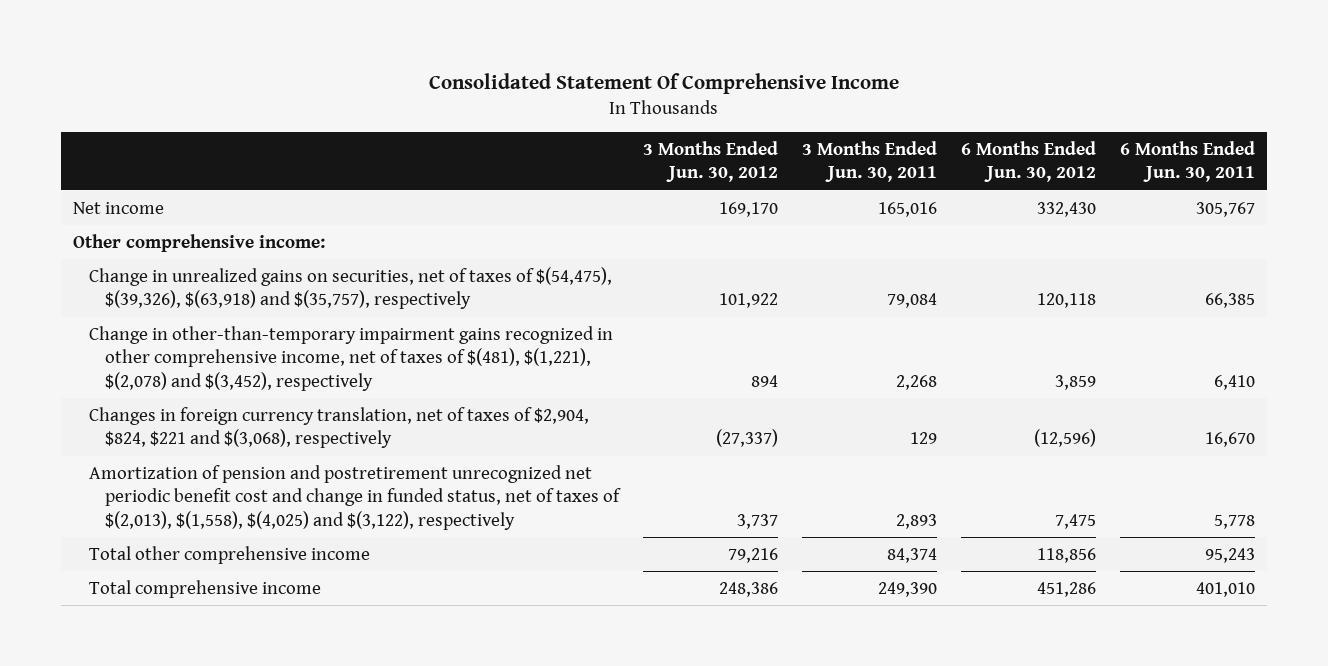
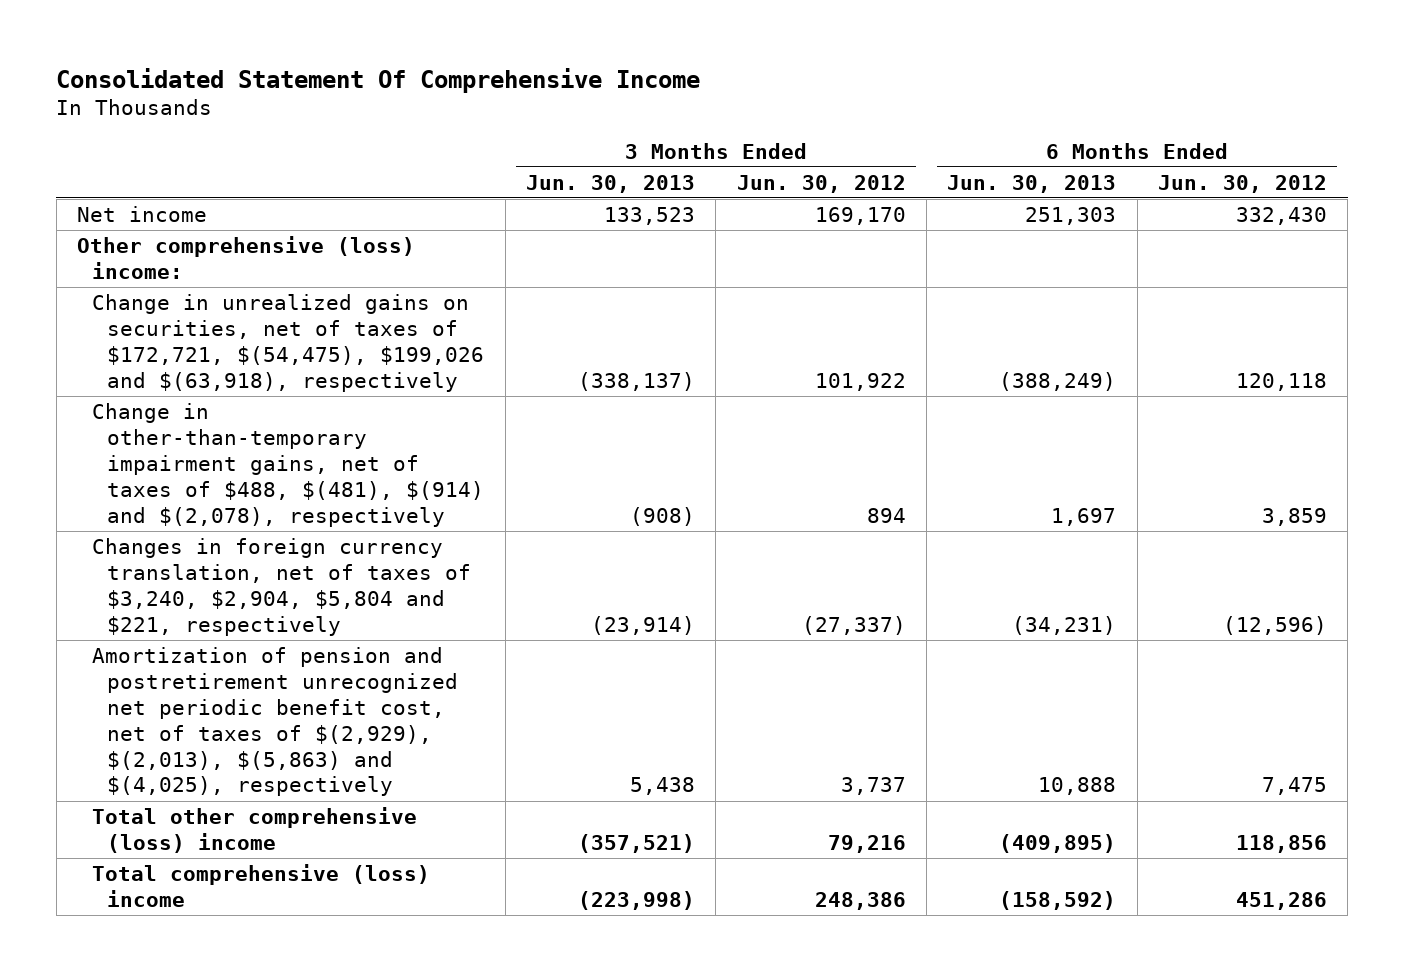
[801,141,937,183] 3 Months Ended Jun. 30, 2011 -> none
[1120,141,1256,183] 6 Months Ended Jun. 30, 2011 -> none
none -> [525,174,695,193] Jun. 30, 2013
none -> [947,174,1117,193] Jun. 30, 2013
[72,233,325,252] Other comprehensive income: -> [76,235,415,279] Other comprehensive (loss) income:
[88,266,612,310] Change in unrealized gains on securities, net of taxes of $(54,475), $(39,326), $(63,918) and $(35,757), respectively -> [92,293,485,392] Change in unrealized gains on securities, net of taxes of $172,721, $(54,475), $199,026 and $(63,918), respectively
[88,325,613,391] Change in other-than-temporary impairment gains recognized in other comprehensive income, net of taxes of $(481), $(1,221), $(2,078) and $(3,452), respectively -> [92,402,485,527] Change in other-than-temporary impairment gains, net of taxes of $488, $(481), $(914) and $(2,078), respectively
[88,406,589,449] Changes in foreign currency translation, net of taxes of $2,904, $824, $221 and $(3,068), respectively -> [92,537,472,636] Changes in foreign currency translation, net of taxes of $3,240, $2,904, $5,804 and $221, respectively
[88,464,621,530] Amortization of pension and postretirement unrecognized net periodic benefit cost and change in funded status, net of taxes of $(2,013), $(1,558), $(4,025) and $(3,122), respectively -> [92,646,459,797] Amortization of pension and postretirement unrecognized net periodic benefit cost, net of taxes of $(2,929), $(2,013), $(5,863) and $(4,025), respectively
[88,545,370,564] Total other comprehensive income -> [92,806,418,853] Total other comprehensive (loss) income
[88,579,321,598] Total comprehensive income -> [92,863,431,907] Total comprehensive (loss) income

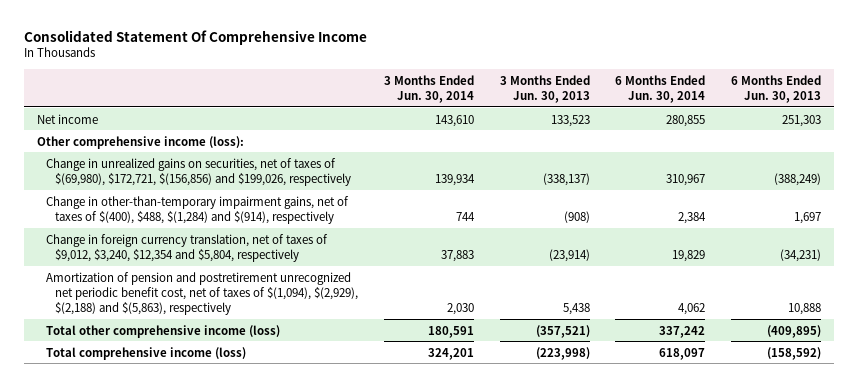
[736,174,906,193] Jun. 30, 2012 -> none
[1157,174,1327,193] Jun. 30, 2012 -> none
none -> [383,74,474,103] 3 Months Ended Jun. 30, 2014
none -> [615,74,706,103] 6 Months Ended Jun. 30, 2014
[76,235,415,279] Other comprehensive (loss) income: -> [36,135,244,149] Other comprehensive income (loss):
[92,293,485,392] Change in unrealized gains on securities, net of taxes of $172,721, $(54,475), $199,026 and $(63,918), respectively -> [45,157,351,186] Change in unrealized gains on securities, net of taxes of $(69,980), $172,721, $(156,856) and $199,026, respectively
[92,402,485,527] Change in other-than-temporary impairment gains, net of taxes of $488, $(481), $(914) and $(2,078), respectively -> [45,195,349,224] Change in other-than-temporary impairment gains, net of taxes of $(400), $488, $(1,284) and $(914), respectively
[92,537,472,636] Changes in foreign currency translation, net of taxes of $3,240, $2,904, $5,804 and $221, respectively -> [45,233,328,262] Change in foreign currency translation, net of taxes of $9,012, $3,240, $12,354 and $5,804, respectively
[92,646,459,797] Amortization of pension and postretirement unrecognized net periodic benefit cost, net of taxes of $(2,929), $(2,013), $(5,863) and $(4,025), respectively -> [45,271,358,315] Amortization of pension and postretirement unrecognized net periodic benefit cost, net of taxes of $(1,094), $(2,929), $(2,188) and $(5,863), respectively
[92,806,418,853] Total other comprehensive (loss) income -> [45,324,280,338] Total other comprehensive income (loss)
[92,863,431,907] Total comprehensive (loss) income -> [45,346,246,360] Total comprehensive income (loss)

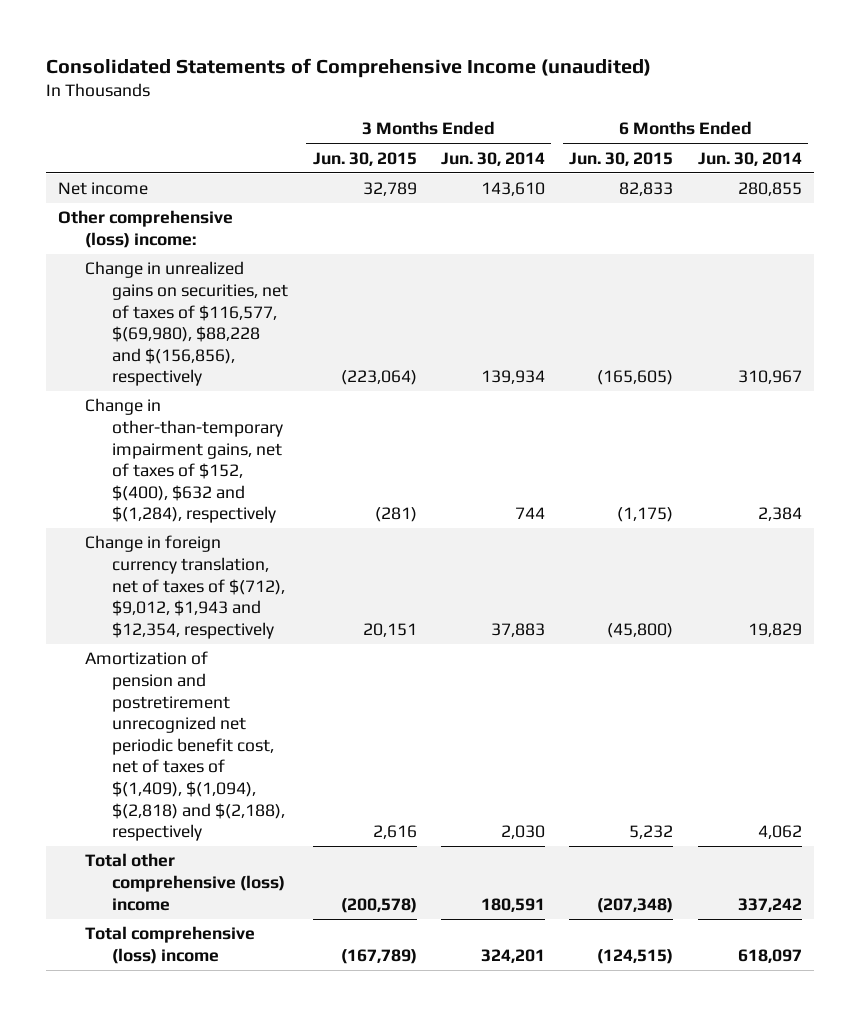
[23,29,367,45] Consolidated Statement Of Comprehensive Income -> [45,57,651,78] Consolidated Statements of Comprehensive Income (unaudited)
[499,74,590,103] 3 Months Ended Jun. 30, 2013 -> none
[731,74,822,103] 6 Months Ended Jun. 30, 2013 -> none
none -> [312,151,417,166] Jun. 30, 2015
none -> [569,151,674,166] Jun. 30, 2015
[36,135,244,149] Other comprehensive income (loss): -> [57,210,233,249] Other comprehensive (loss) income:
[45,157,351,186] Change in unrealized gains on securities, net of taxes of $(69,980), $172,721, $(156,856) and $199,026, respectively -> [85,261,289,387] Change in unrealized gains on securities, net of taxes of $116,577, $(69,980), $88,228 and $(156,856), respectively
[45,195,349,224] Change in other-than-temporary impairment gains, net of taxes of $(400), $488, $(1,284) and $(914), respectively -> [85,398,284,524] Change in other-than-temporary impairment gains, net of taxes of $152, $(400), $632 and $(1,284), respectively
[45,233,328,262] Change in foreign currency translation, net of taxes of $9,012, $3,240, $12,354 and $5,804, respectively -> [85,535,286,639] Change in foreign currency translation, net of taxes of $(712), $9,012, $1,943 and $12,354, respectively
[45,271,358,315] Amortization of pension and postretirement unrecognized net periodic benefit cost, net of taxes of $(1,094), $(2,929), $(2,188) and $(5,863), respectively -> [85,651,286,842] Amortization of pension and postretirement unrecognized net periodic benefit cost, net of taxes of $(1,409), $(1,094), $(2,818) and $(2,188), respectively
[45,324,280,338] Total other comprehensive income (loss) -> [85,853,286,911] Total other comprehensive (loss) income
[45,346,246,360] Total comprehensive income (loss) -> [85,926,256,965] Total comprehensive (loss) income

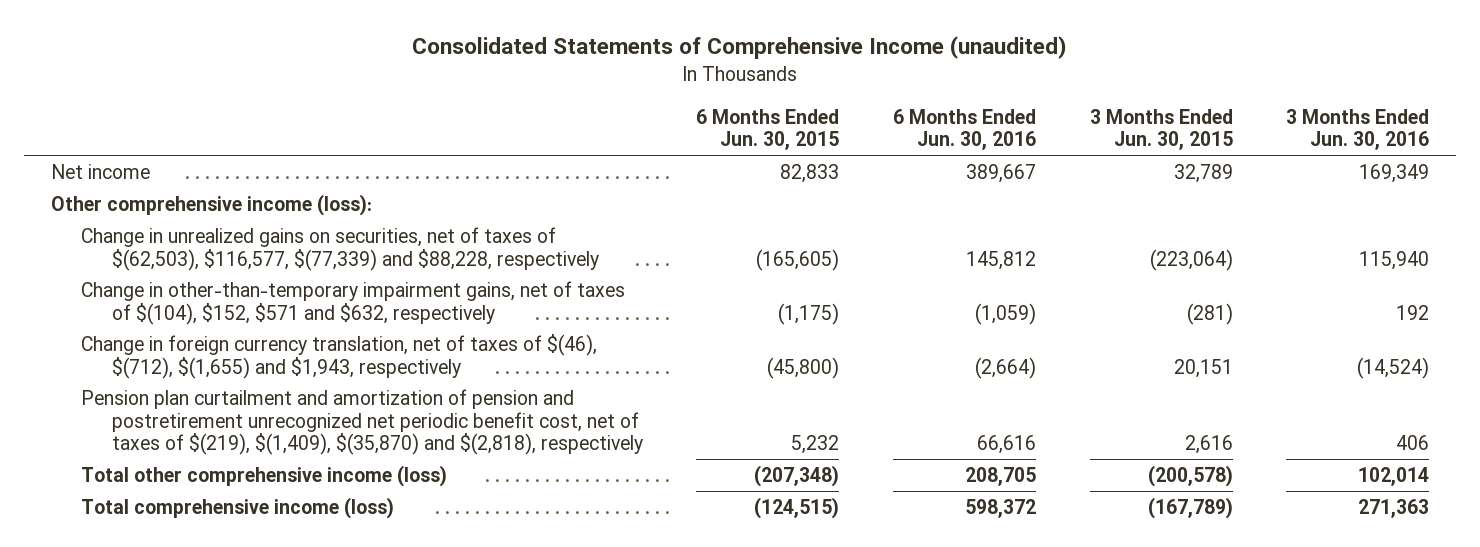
[440,151,545,166] Jun. 30, 2014 -> none
[697,151,802,166] Jun. 30, 2014 -> none
none -> [892,108,1036,151] 6 Months Ended Jun. 30, 2016
none -> [1286,108,1430,151] 3 Months Ended Jun. 30, 2016
[57,210,233,249] Other comprehensive (loss) income: -> [50,193,372,216] Other comprehensive income (loss):
[85,261,289,387] Change in unrealized gains on securities, net of taxes of $116,577, $(69,980), $88,228 and $(156,856), respectively -> [81,226,599,271] Change in unrealized gains on securities, net of taxes of $(62,503), $116,577, $(77,339) and $88,228, respectively
[85,398,284,524] Change in other-than-temporary impairment gains, net of taxes of $152, $(400), $632 and $(1,284), respectively -> [81,280,626,325] Change in other-than-temporary impairment gains, net of taxes of $(104), $152, $571 and $632, respectively
[85,535,286,639] Change in foreign currency translation, net of taxes of $(712), $9,012, $1,943 and $12,354, respectively -> [81,333,598,379] Change in foreign currency translation, net of taxes of $(46), $(712), $(1,655) and $1,943, respectively
[85,651,286,842] Amortization of pension and postretirement unrecognized net periodic benefit cost, net of taxes of $(1,409), $(1,094), $(2,818) and $(2,188), respectively -> [81,388,643,456] Pension plan curtailment and amortization of pension and postretirement unrecognized net periodic benefit cost, net of taxes of $(219), $(1,409), $(35,870) and $(2,818), respectively
[85,853,286,911] Total other comprehensive (loss) income -> [81,464,448,487] Total other comprehensive income (loss)
[85,926,256,965] Total comprehensive (loss) income -> [81,496,395,519] Total comprehensive income (loss)

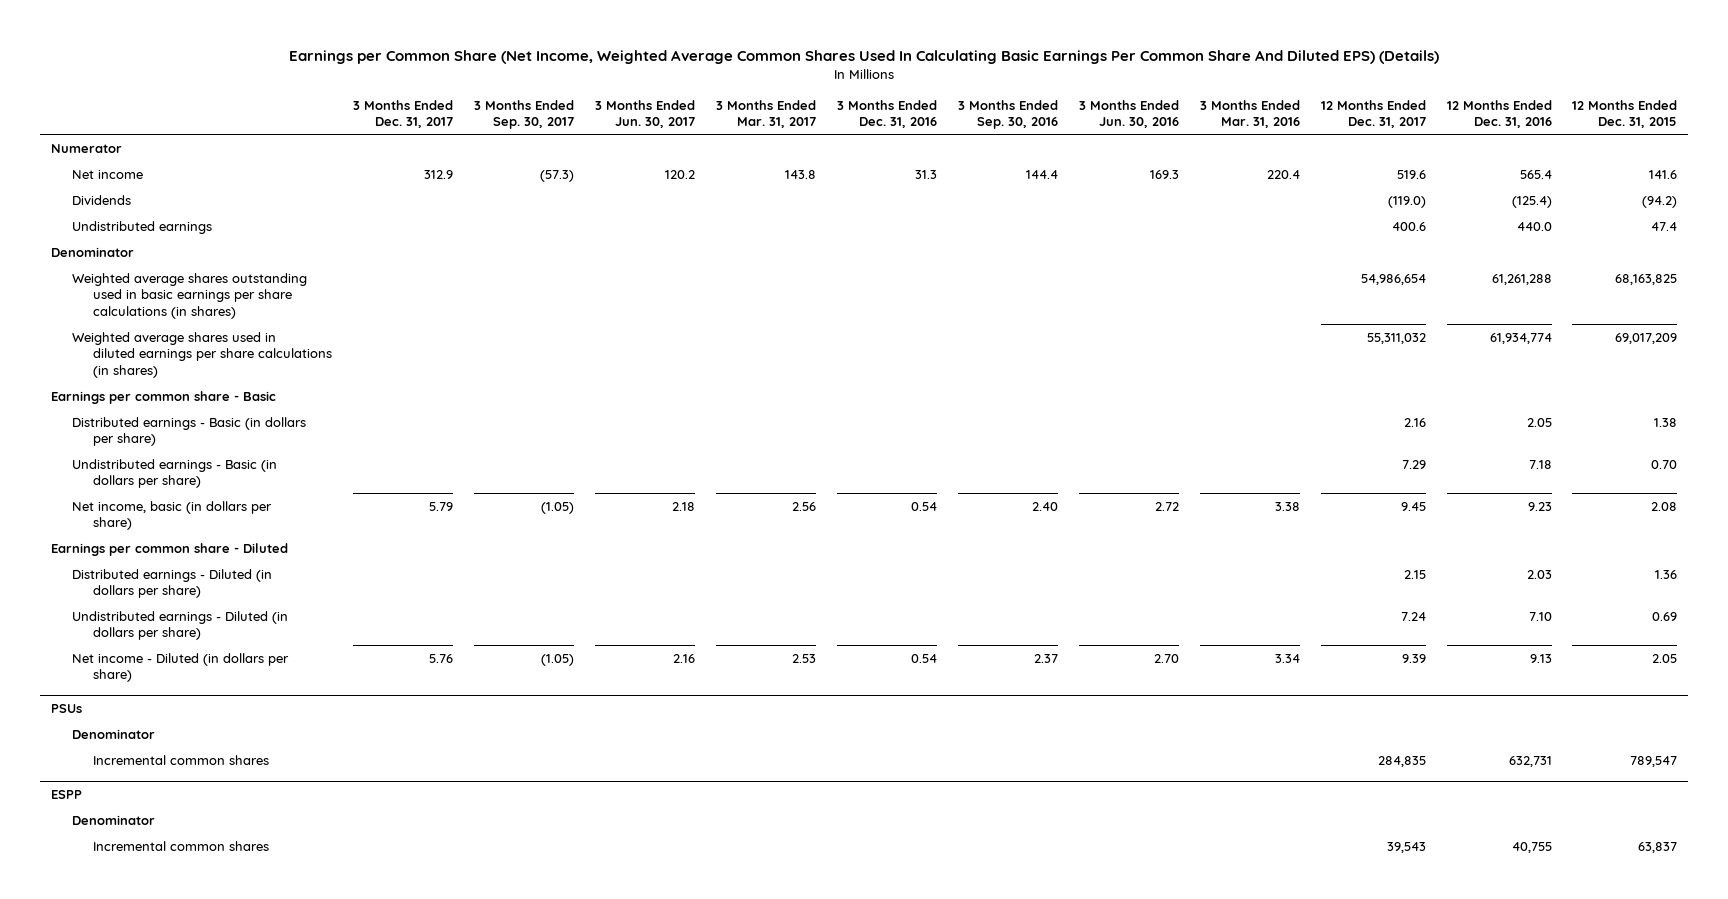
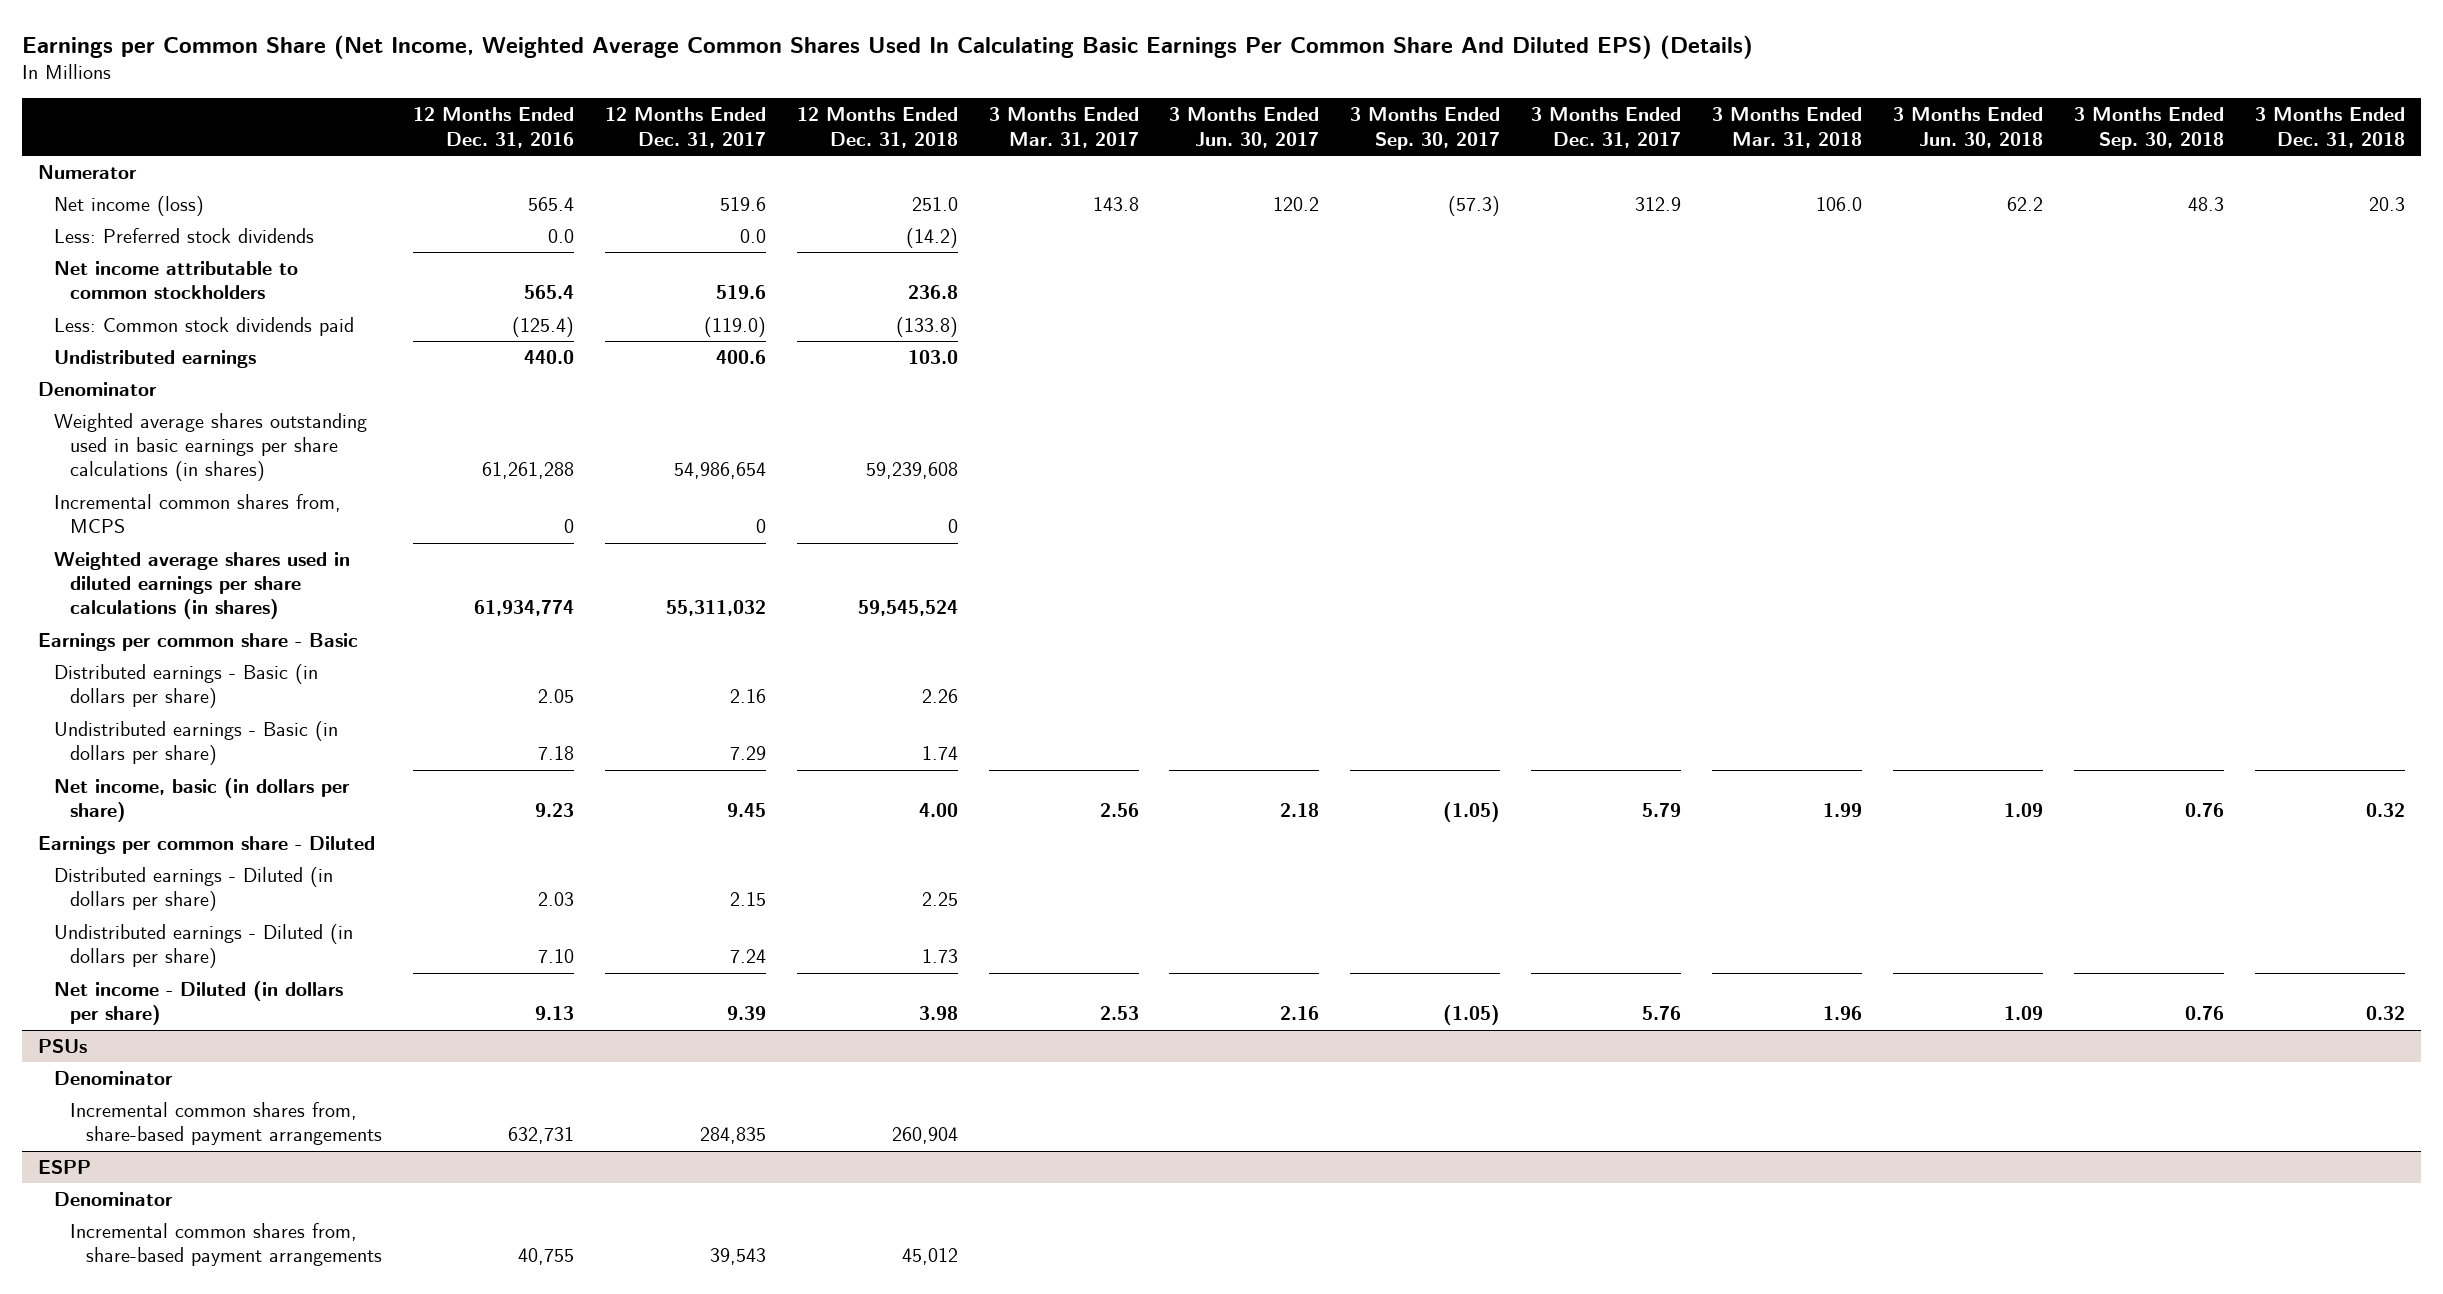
[836,99,937,129] 3 Months Ended Dec. 31, 2016 -> none
[957,99,1058,130] 3 Months Ended Sep. 30, 2016 -> none
[1078,99,1179,129] 3 Months Ended Jun. 30, 2016 -> none
[1199,99,1300,129] 3 Months Ended Mar. 31, 2016 -> none
[1572,99,1678,129] 12 Months Ended Dec. 31, 2015 -> none
none -> [796,107,958,148] 12 Months Ended Dec. 31, 2018
none -> [1712,107,1863,148] 3 Months Ended Mar. 31, 2018
none -> [1893,107,2044,148] 3 Months Ended Jun. 30, 2018
none -> [2074,107,2225,150] 3 Months Ended Sep. 30, 2018
none -> [2255,107,2406,148] 3 Months Ended Dec. 31, 2018
[71,169,143,179] Net income -> [53,196,204,217] Net income (loss)
none -> [53,228,314,244] Less: Preferred stock dividends
none -> [53,261,298,300] Net income attributable to common stockholders
[71,194,131,205] Dividends -> [53,317,354,337] Less: Common stock dividends paid
none -> [53,494,341,534] Incremental common shares from, MCPS
[92,754,269,765] Incremental common shares -> [69,1102,382,1146] Incremental common shares from, share-based payment arrangements
[92,840,269,851] Incremental common shares -> [69,1223,382,1267] Incremental common shares from, share-based payment arrangements

